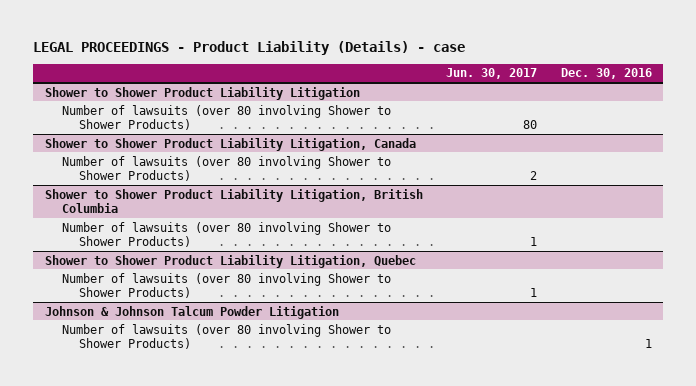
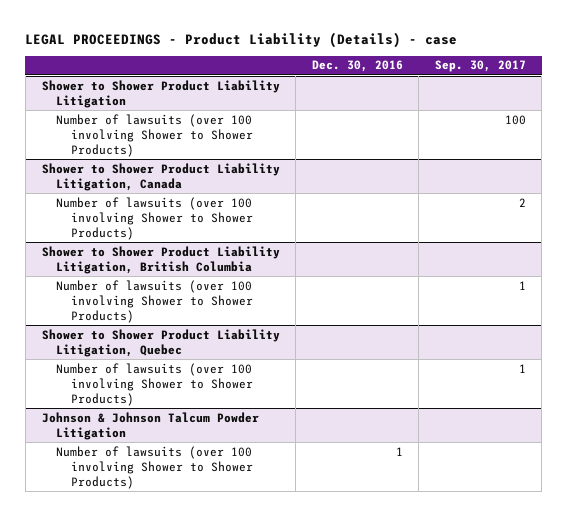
[446,68,538,80] Jun. 30, 2017 -> none
none -> [434,60,526,73] Sep. 30, 2017
[61,104,391,131] Number of lawsuits (over 80 involving Shower to Shower Products) -> [56,113,254,157] Number of lawsuits (over 100 involving Shower to Shower Products)
[61,155,391,182] Number of lawsuits (over 80 involving Shower to Shower Products) -> [56,196,254,240] Number of lawsuits (over 100 involving Shower to Shower Products)
[61,221,391,248] Number of lawsuits (over 80 involving Shower to Shower Products) -> [56,279,254,323] Number of lawsuits (over 100 involving Shower to Shower Products)
[61,272,391,299] Number of lawsuits (over 80 involving Shower to Shower Products) -> [56,362,254,406] Number of lawsuits (over 100 involving Shower to Shower Products)
[61,323,391,350] Number of lawsuits (over 80 involving Shower to Shower Products) -> [56,445,254,489] Number of lawsuits (over 100 involving Shower to Shower Products)

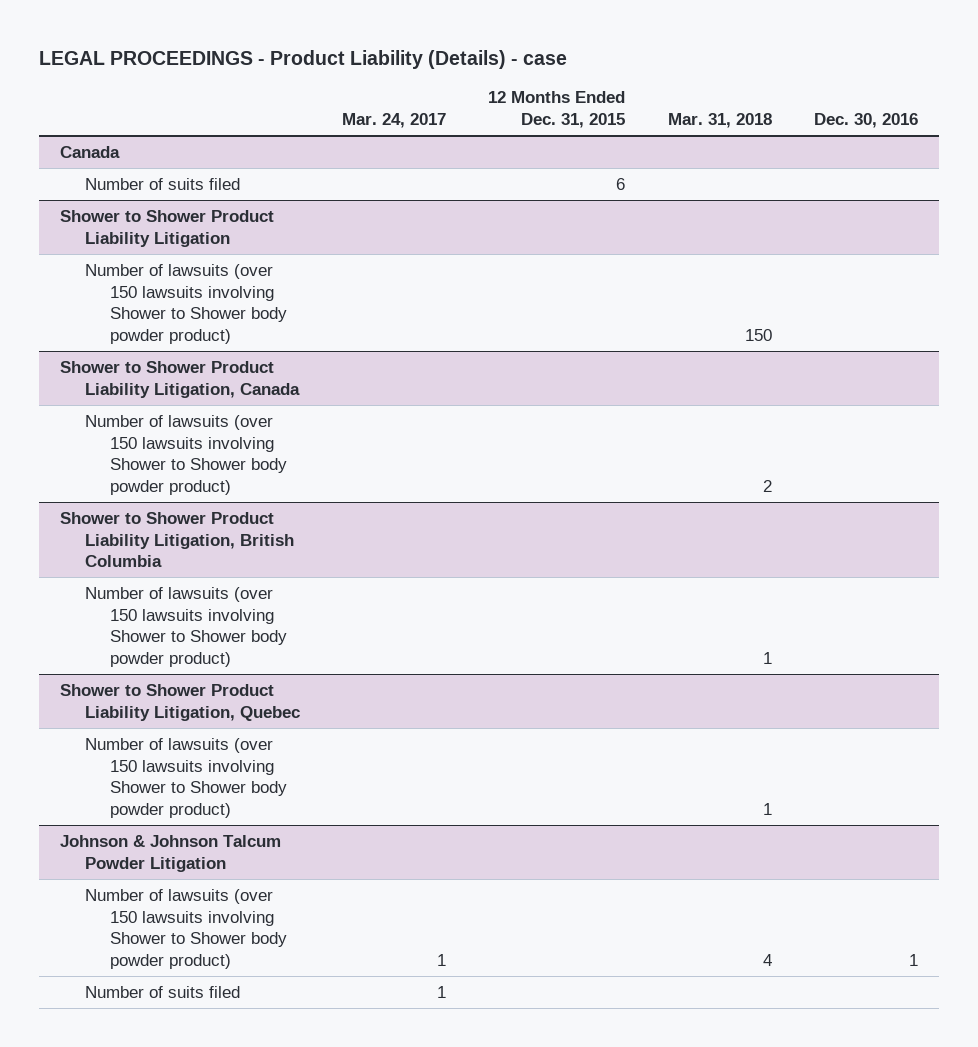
[434,60,526,73] Sep. 30, 2017 -> none
none -> [342,113,447,129] Mar. 24, 2017
none -> [488,91,626,129] 12 Months Ended Dec. 31, 2015
none -> [667,113,772,129] Mar. 31, 2018
none -> [59,145,120,158] Canada
none -> [84,177,240,190] Number of suits filed
[56,113,254,157] Number of lawsuits (over 100 involving Shower to Shower Products) -> [84,263,288,345] Number of lawsuits (over 150 lawsuits involving Shower to Shower body powder product)
[56,196,254,240] Number of lawsuits (over 100 involving Shower to Shower Products) -> [84,414,288,496] Number of lawsuits (over 150 lawsuits involving Shower to Shower body powder product)
[56,279,254,323] Number of lawsuits (over 100 involving Shower to Shower Products) -> [84,586,288,668] Number of lawsuits (over 150 lawsuits involving Shower to Shower body powder product)
[56,362,254,406] Number of lawsuits (over 100 involving Shower to Shower Products) -> [84,737,288,819] Number of lawsuits (over 150 lawsuits involving Shower to Shower body powder product)
[56,445,254,489] Number of lawsuits (over 100 involving Shower to Shower Products) -> [84,888,288,970] Number of lawsuits (over 150 lawsuits involving Shower to Shower body powder product)
none -> [84,985,240,998] Number of suits filed

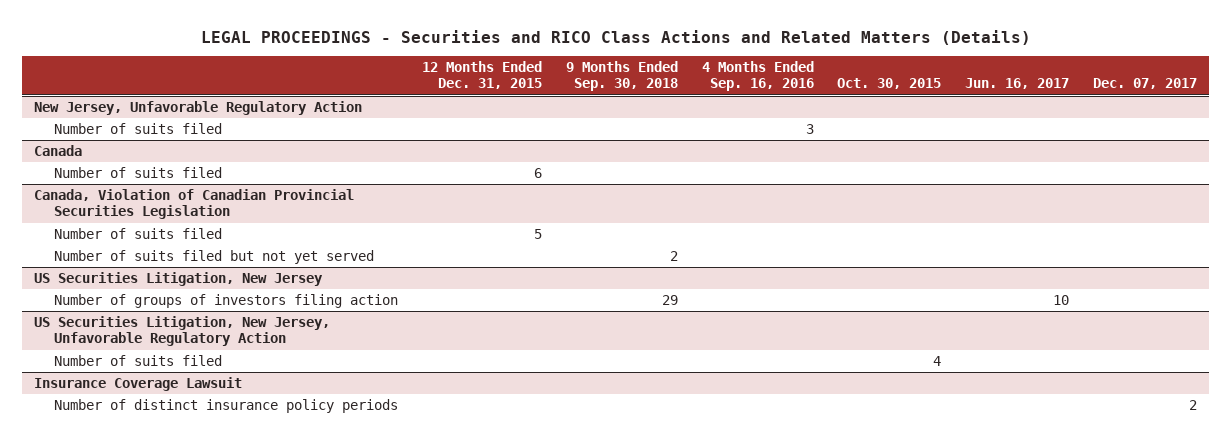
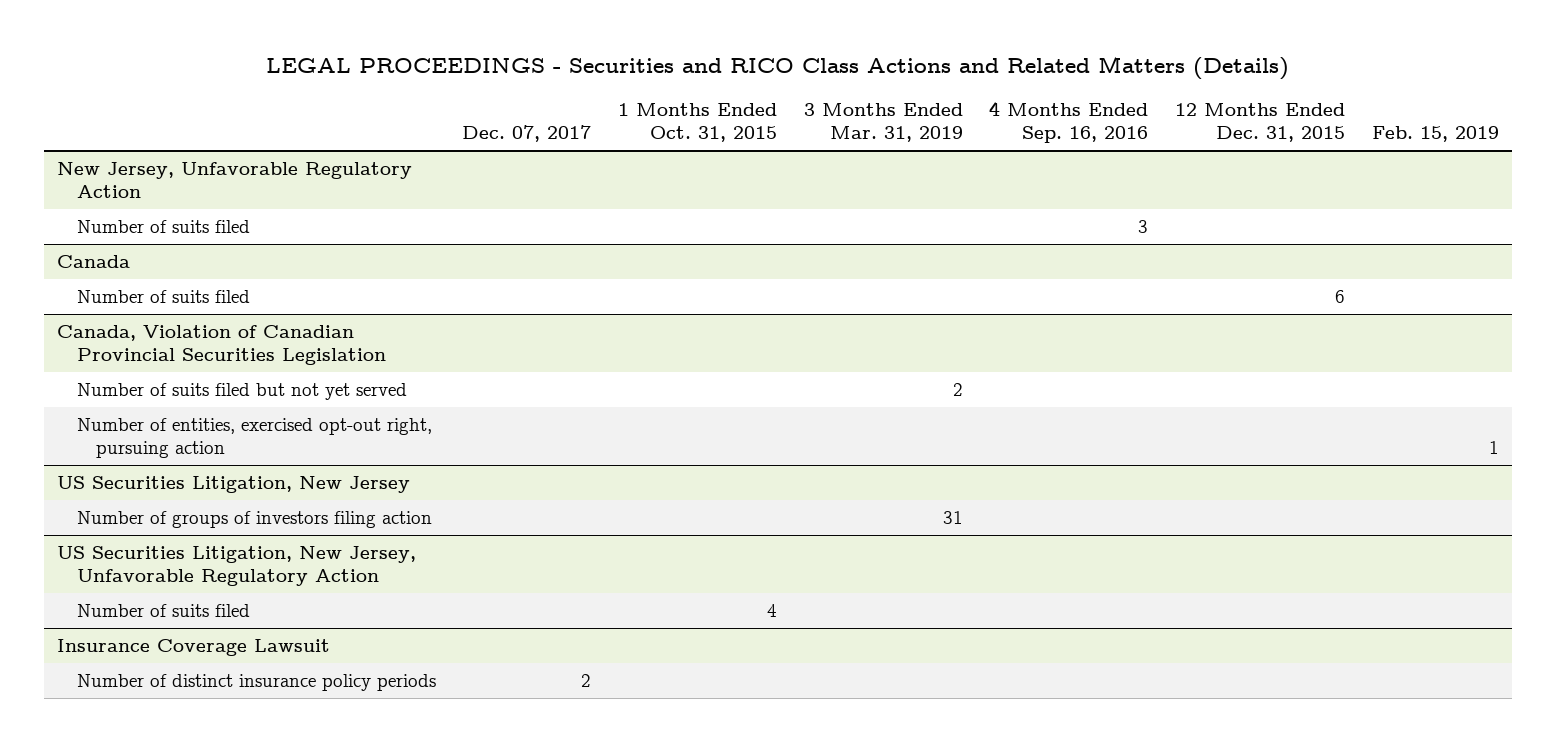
[565,60,678,92] 9 Months Ended Sep. 30, 2018 -> none
[837,78,942,90] Oct. 30, 2015 -> none
[965,78,1070,90] Jun. 16, 2017 -> none
none -> [618,102,778,143] 1 Months Ended Oct. 31, 2015
none -> [803,102,963,143] 3 Months Ended Mar. 31, 2019
none -> [1371,126,1499,143] Feb. 15, 2019
[53,227,222,239] Number of suits filed -> none
none -> [76,417,432,459] Number of entities, exercised opt-out right, pursuing action

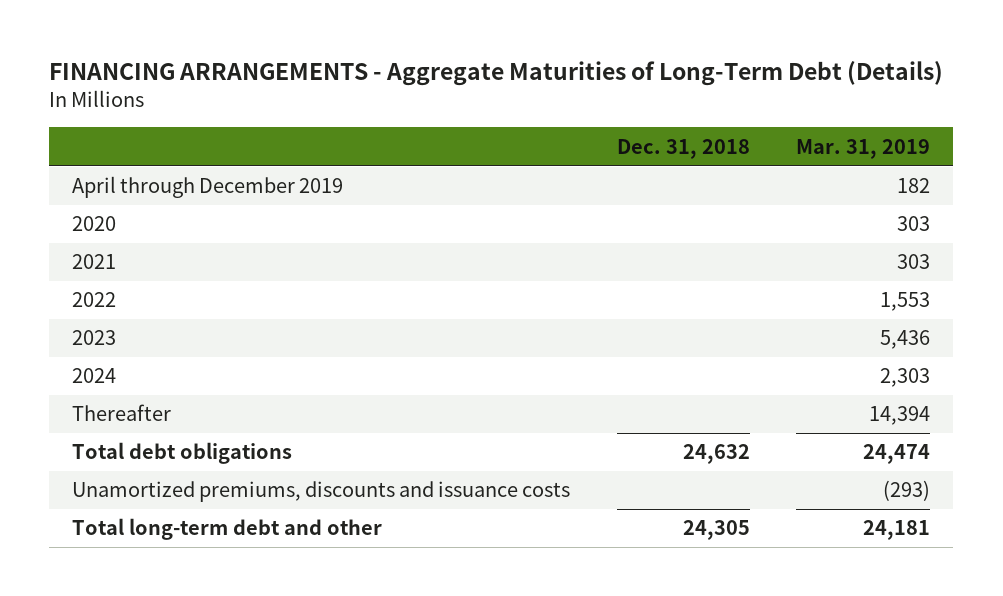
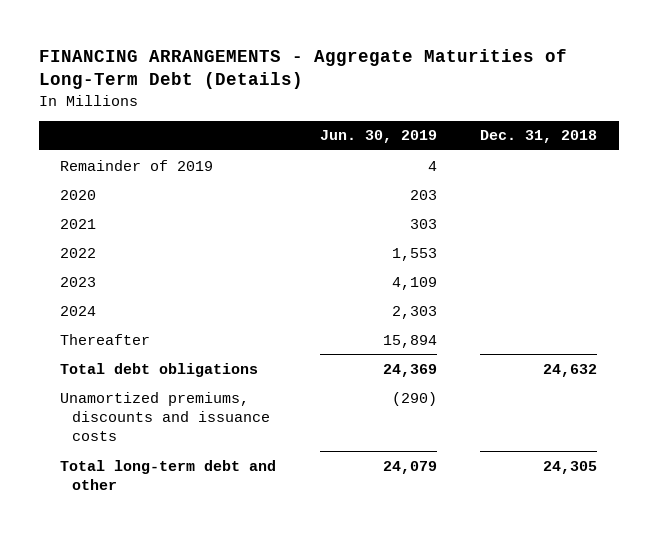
[796,138,931,159] Mar. 31, 2019 -> none
none -> [319,130,437,144] Jun. 30, 2019
[72,176,344,199] April through December 2019 -> [60,159,214,171] Remainder of 2019

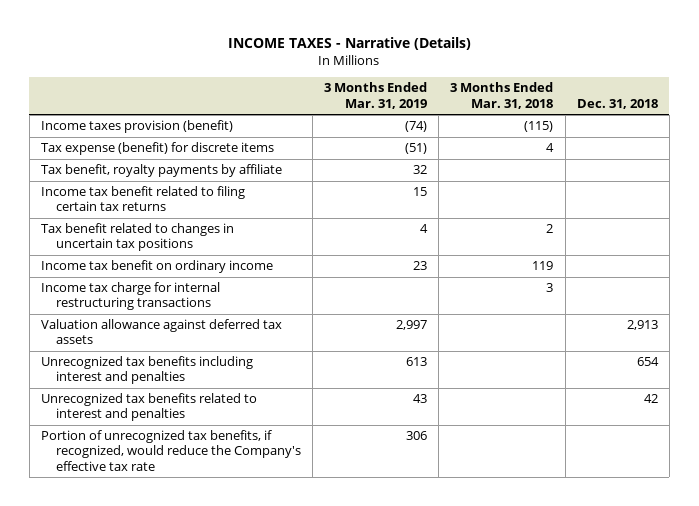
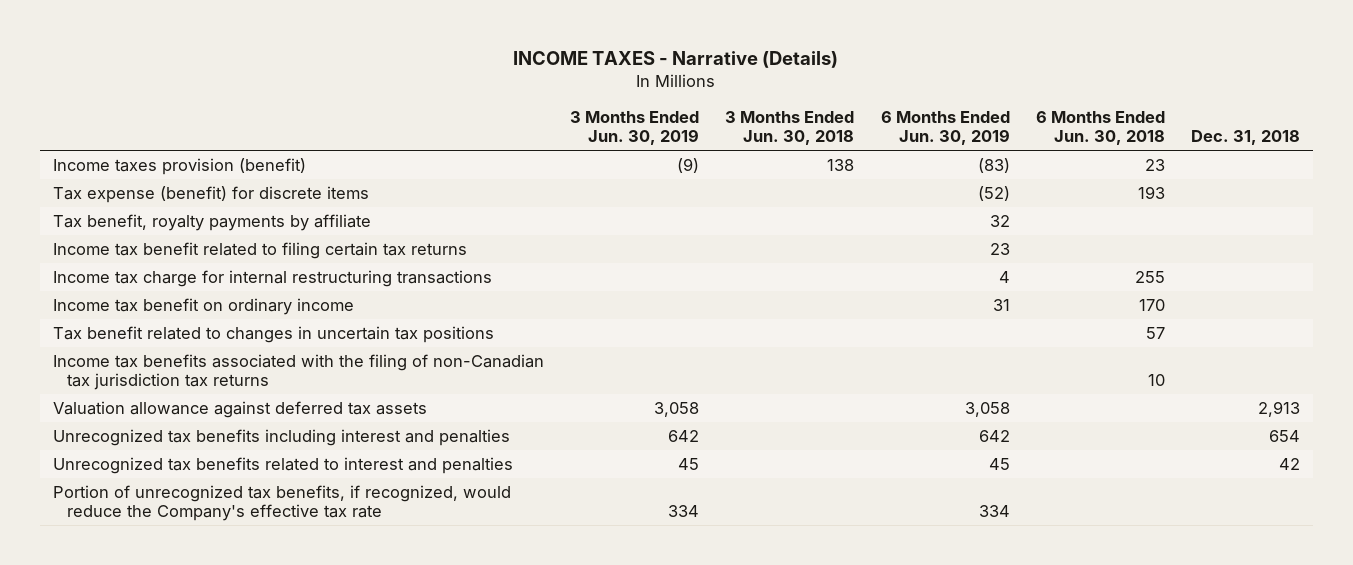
[324,82,428,109] 3 Months Ended Mar. 31, 2019 -> none
[450,82,554,109] 3 Months Ended Mar. 31, 2018 -> none
none -> [570,111,700,146] 3 Months Ended Jun. 30, 2019
none -> [725,111,855,146] 3 Months Ended Jun. 30, 2018
none -> [880,111,1010,146] 6 Months Ended Jun. 30, 2019
none -> [1035,111,1165,146] 6 Months Ended Jun. 30, 2018
[40,260,273,274] Income tax benefit on ordinary income -> [53,297,355,315] Income tax benefit on ordinary income
[40,223,234,252] Tax benefit related to changes in uncertain tax positions -> [53,325,495,343] Tax benefit related to changes in uncertain tax positions
none -> [53,353,545,390] Income tax benefits associated with the filing of non-Canadian tax jurisdiction tax returns

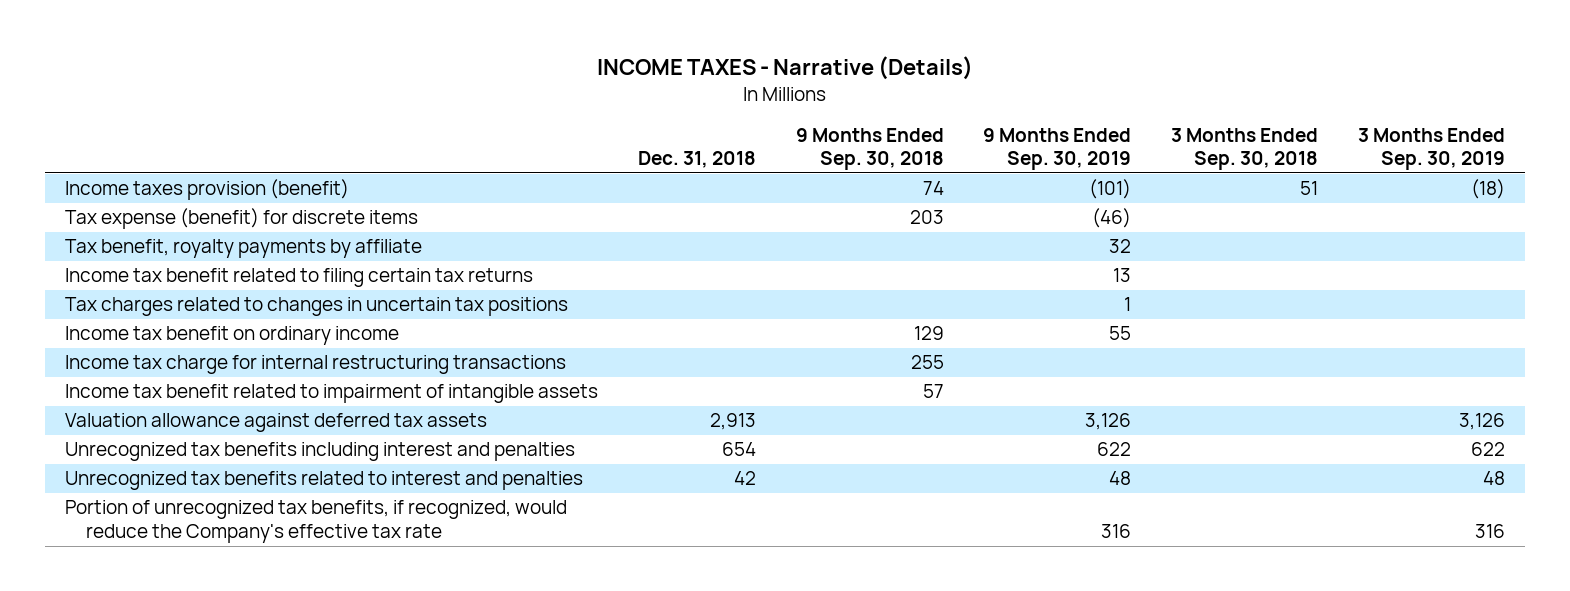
[570,111,700,146] 3 Months Ended Jun. 30, 2019 -> none
[725,111,855,146] 3 Months Ended Jun. 30, 2018 -> none
[880,111,1010,146] 6 Months Ended Jun. 30, 2019 -> none
[1035,111,1165,146] 6 Months Ended Jun. 30, 2018 -> none
none -> [795,127,944,171] 9 Months Ended Sep. 30, 2018
none -> [983,127,1132,171] 9 Months Ended Sep. 30, 2019
none -> [1171,127,1319,171] 3 Months Ended Sep. 30, 2018
none -> [1357,127,1505,171] 3 Months Ended Sep. 30, 2019
none -> [65,297,569,317] Tax charges related to changes in uncertain tax positions
[53,325,495,343] Tax benefit related to changes in uncertain tax positions -> none
[53,353,545,390] Income tax benefits associated with the filing of non-Canadian tax jurisdiction tax returns -> none
[53,269,493,287] Income tax charge for internal restructuring transactions -> [65,355,567,375] Income tax charge for internal restructuring transactions
none -> [65,384,599,404] Income tax benefit related to impairment of intangible assets

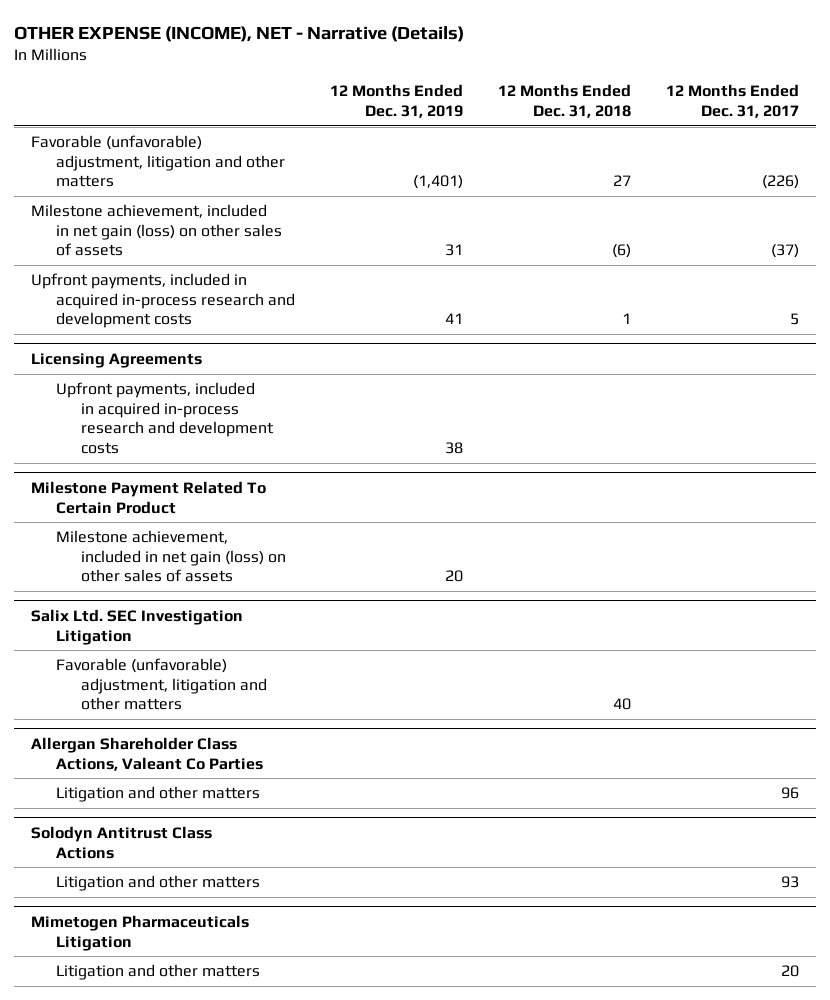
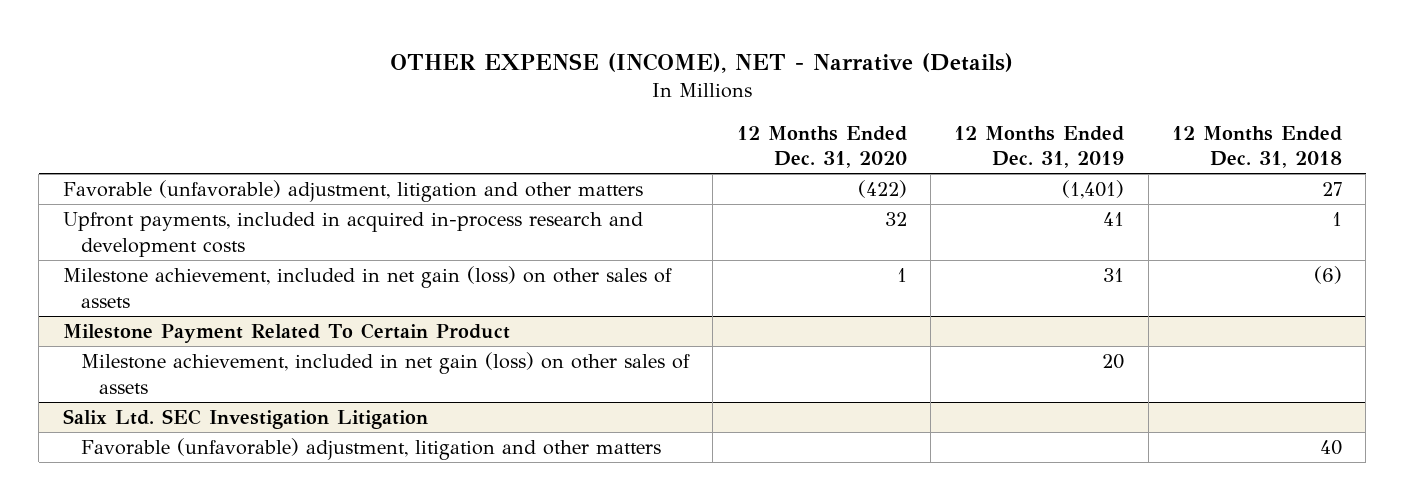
[665,84,799,118] 12 Months Ended Dec. 31, 2017 -> none
none -> [736,125,907,169] 12 Months Ended Dec. 31, 2020
[31,352,203,368] Licensing Agreements -> none
[56,382,274,454] Upfront payments, included in acquired in-process research and development costs -> none
[31,204,283,257] Milestone achievement, included in net gain (loss) on other sales of assets -> [62,266,672,308] Milestone achievement, included in net gain (loss) on other sales of assets
[31,736,264,771] Allergan Shareholder Class Actions, Valeant Co Parties -> none
[56,786,261,803] Litigation and other matters -> none
[31,825,213,859] Solodyn Antitrust Class Actions -> none
[56,875,261,892] Litigation and other matters -> none
[31,914,250,951] Mimetogen Pharmaceuticals Litigation -> none
[56,964,261,981] Litigation and other matters -> none

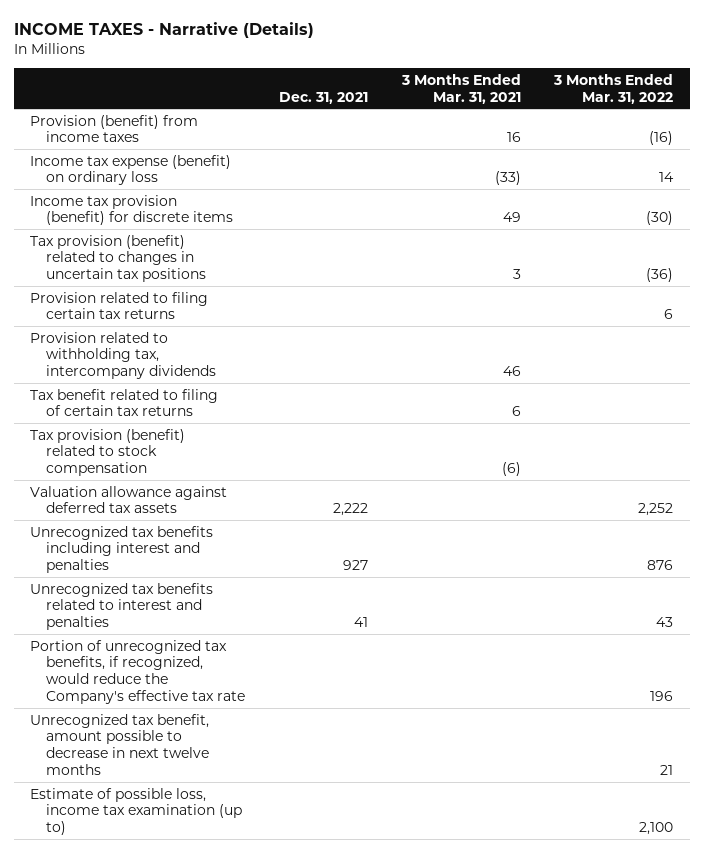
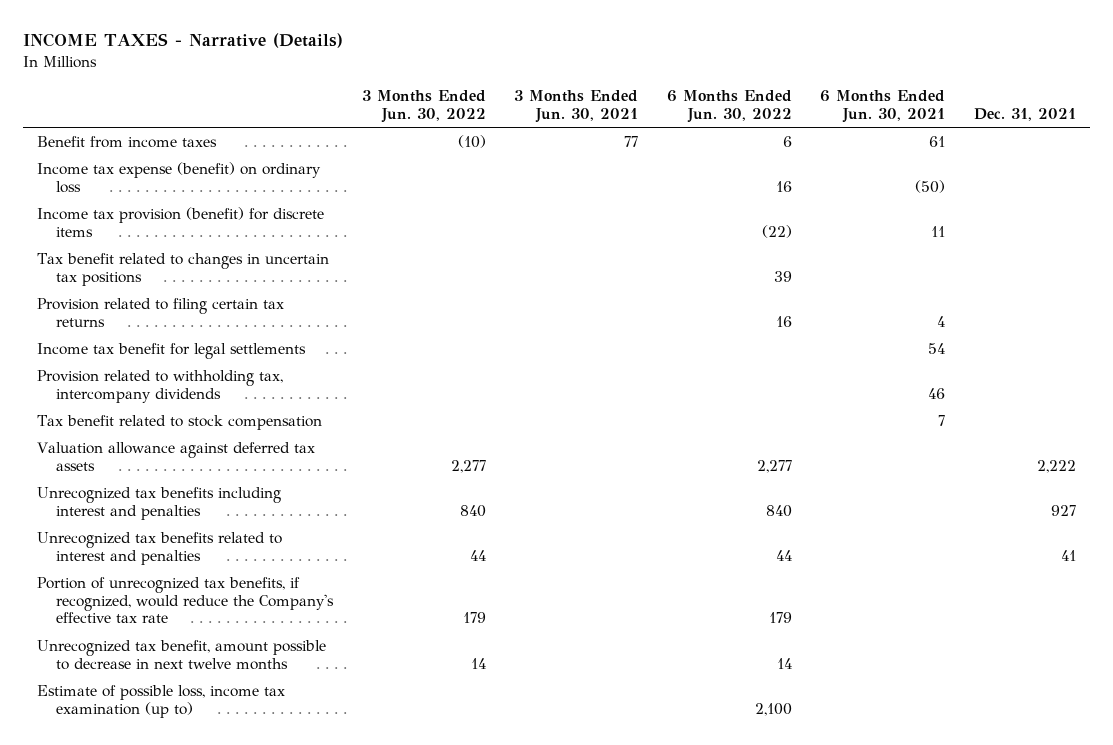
[400,73,521,104] 3 Months Ended Mar. 31, 2021 -> none
[553,73,674,104] 3 Months Ended Mar. 31, 2022 -> none
none -> [361,90,486,124] 3 Months Ended Jun. 30, 2022
none -> [514,90,639,124] 3 Months Ended Jun. 30, 2021
none -> [666,90,792,124] 6 Months Ended Jun. 30, 2022
none -> [820,90,946,124] 6 Months Ended Jun. 30, 2021
[30,114,199,143] Provision (benefit) from income taxes -> [36,135,217,148] Benefit from income taxes
[30,234,207,283] Tax provision (benefit) related to changes in uncertain tax positions -> [36,252,329,286] Tax benefit related to changes in uncertain tax positions
none -> [36,342,306,359] Income tax benefit for legal settlements
[30,388,219,417] Tax benefit related to filing of certain tax returns -> none
[30,428,186,477] Tax provision (benefit) related to stock compensation -> [36,414,322,430] Tax benefit related to stock compensation

